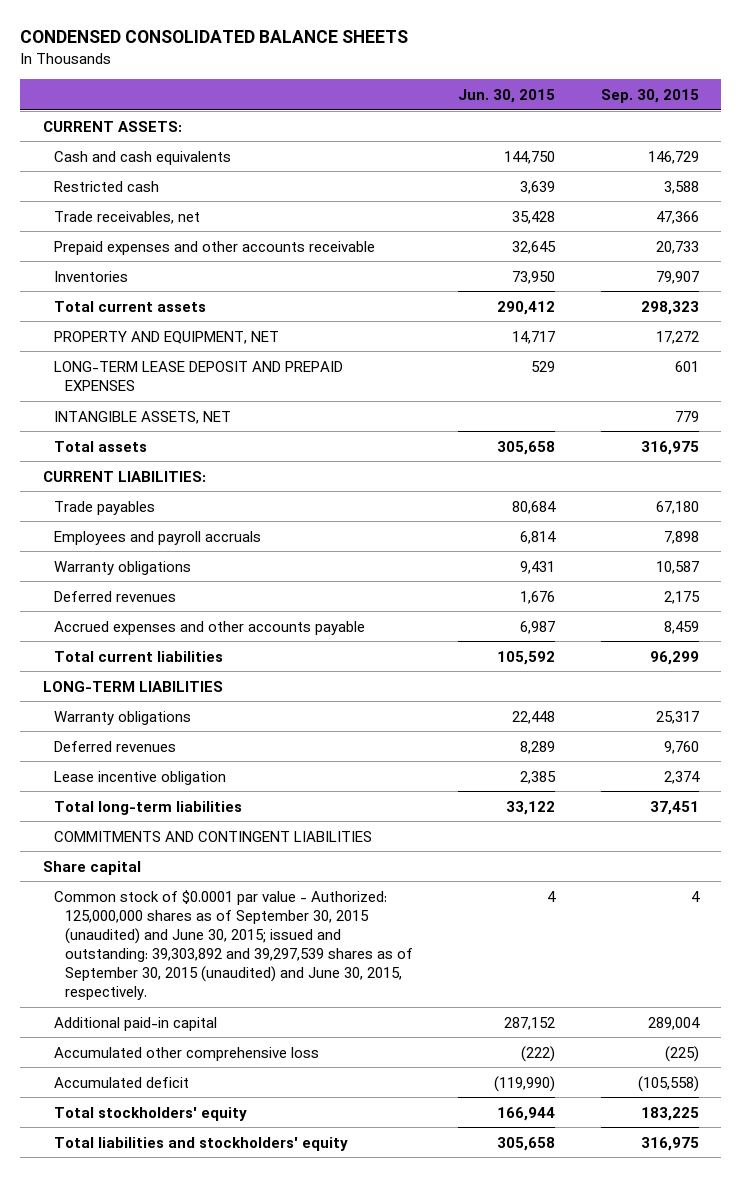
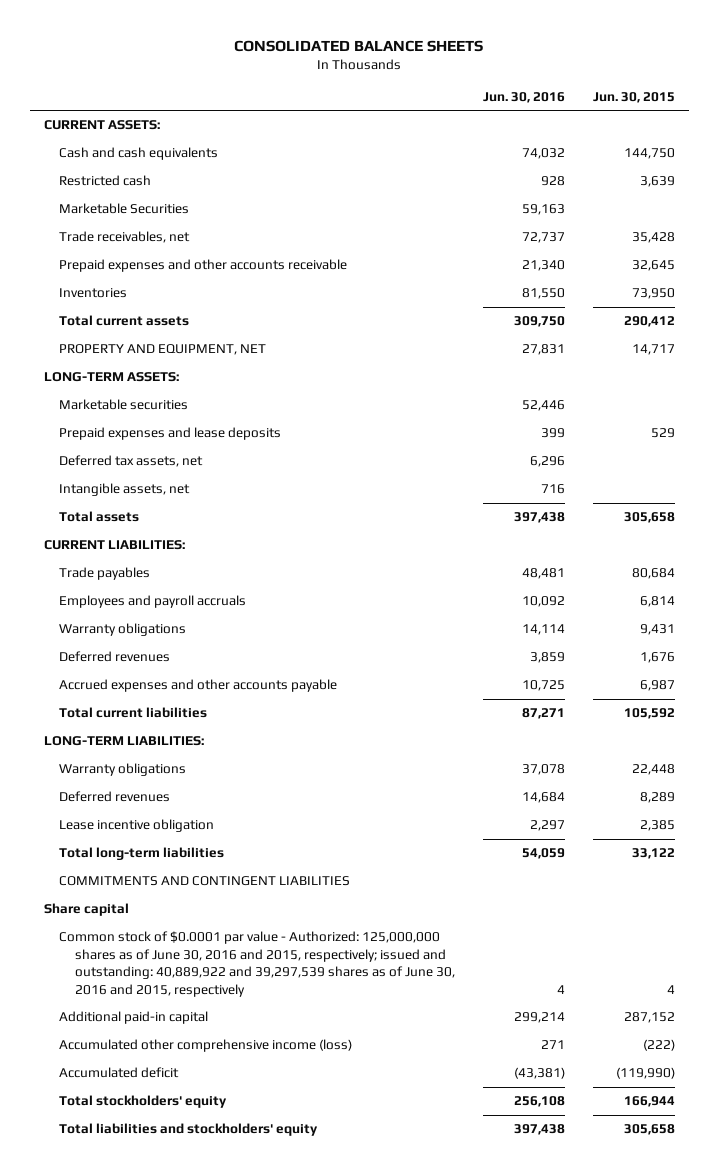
[19,30,408,44] CONDENSED CONSOLIDATED BALANCE SHEETS -> [234,39,484,52] CONSOLIDATED BALANCE SHEETS
[600,88,699,103] Sep. 30, 2015 -> none
none -> [483,91,566,103] Jun. 30, 2016
none -> [59,203,190,215] Marketable Securities
none -> [43,372,179,383] LONG-TERM ASSETS:
none -> [59,399,189,411] Marketable securities
[53,360,343,391] LONG-TERM LEASE DEPOSIT AND PREPAID EXPENSES -> [59,427,282,441] Prepaid expenses and lease deposits
none -> [59,455,204,468] Deferred tax assets, net
[53,410,231,424] INTANGIBLE ASSETS, NET -> [59,483,191,497] Intangible assets, net
[42,680,223,692] LONG-TERM LIABILITIES -> [43,736,204,747] LONG-TERM LIABILITIES:
[53,889,413,1001] Common stock of $0.0001 par value - Authorized: 125,000,000 shares as of September 30, 2015 (unaudited) and June 30, 2015; issued and outstanding: 39,303,892 and 39,297,539 shares as of September 30, 2015 (unaudited) and June 30, 2015, respectively. -> [59,931,456,997] Common stock of $0.0001 par value - Authorized: 125,000,000 shares as of June 30, 2016 and 2015, respectively; issued and outstanding: 40,889,922 and 39,297,539 shares as of June 30, 2016 and 2015, respectively
[53,1046,319,1061] Accumulated other comprehensive loss -> [59,1039,353,1053] Accumulated other comprehensive income (loss)

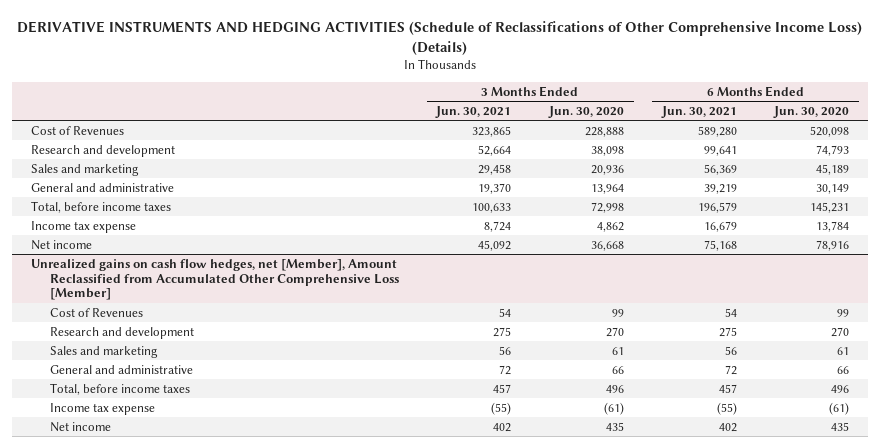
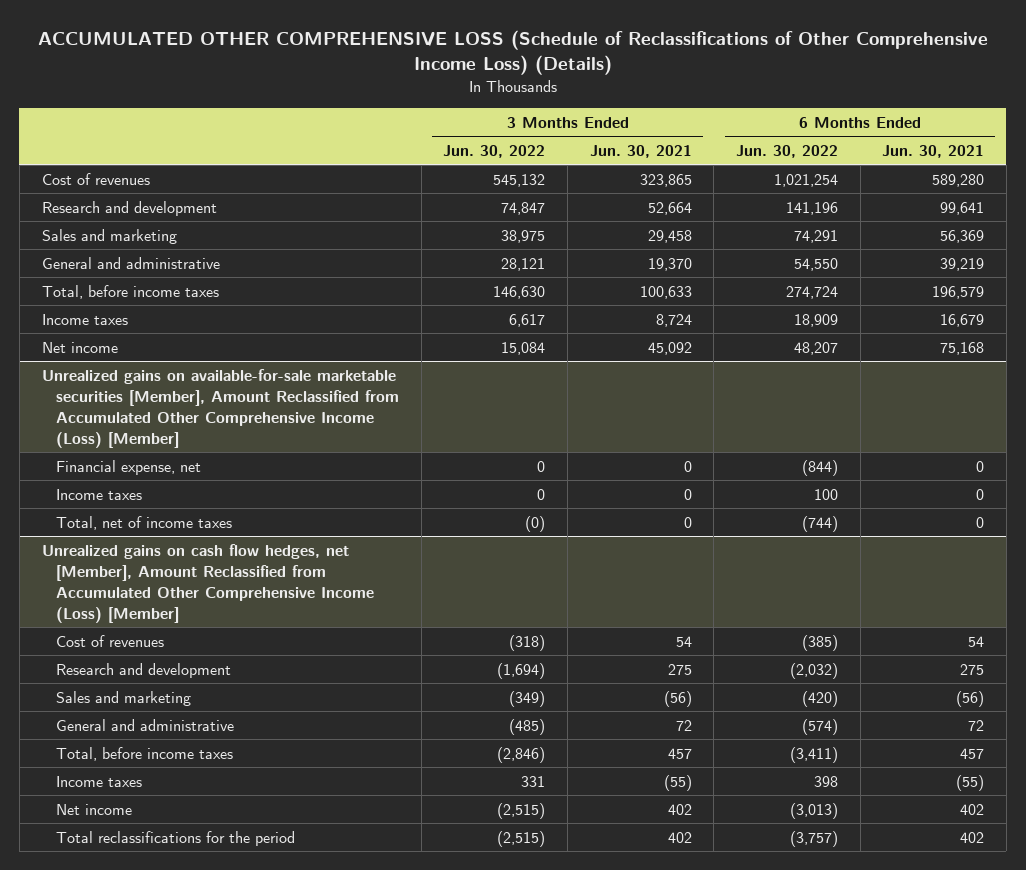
[17,20,863,55] DERIVATIVE INSTRUMENTS AND HEDGING ACTIVITIES (Schedule of Reclassifications of Other Comprehensive Income Loss) (Details) -> [37,29,988,75] ACCUMULATED OTHER COMPREHENSIVE LOSS (Schedule of Reclassifications of Other Comprehensive Income Loss) (Details)
[548,105,625,118] Jun. 30, 2020 -> none
[773,105,850,118] Jun. 30, 2020 -> none
none -> [443,144,546,158] Jun. 30, 2022
none -> [735,144,838,158] Jun. 30, 2022
[30,125,124,135] Cost of Revenues -> [41,172,150,185] Cost of revenues
[30,220,136,233] Income tax expense -> [41,313,128,325] Income taxes
none -> [41,368,400,449] Unrealized gains on available-for-sale marketable securities [Member], Amount Reclassified from Accumulated Other Comprehensive Income (Loss) [Member]
none -> [56,459,202,475] Financial expense, net
none -> [56,488,143,500] Income taxes
none -> [56,515,233,530] Total, net of income taxes
[30,258,399,301] Unrealized gains on cash flow hedges, net [Member], Amount Reclassified from Accumulated Other Comprehensive Loss [Member] -> [41,543,375,624] Unrealized gains on cash flow hedges, net [Member], Amount Reclassified from Accumulated Other Comprehensive Income (Loss) [Member]
[49,307,143,317] Cost of Revenues -> [56,634,165,647] Cost of revenues
[499,345,512,355] 56 -> [663,690,692,707] (56)
[724,345,737,355] 56 -> [956,690,985,707] (56)
[49,402,155,415] Income tax expense -> [56,775,143,787] Income taxes
none -> [56,830,296,846] Total reclassifications for the period

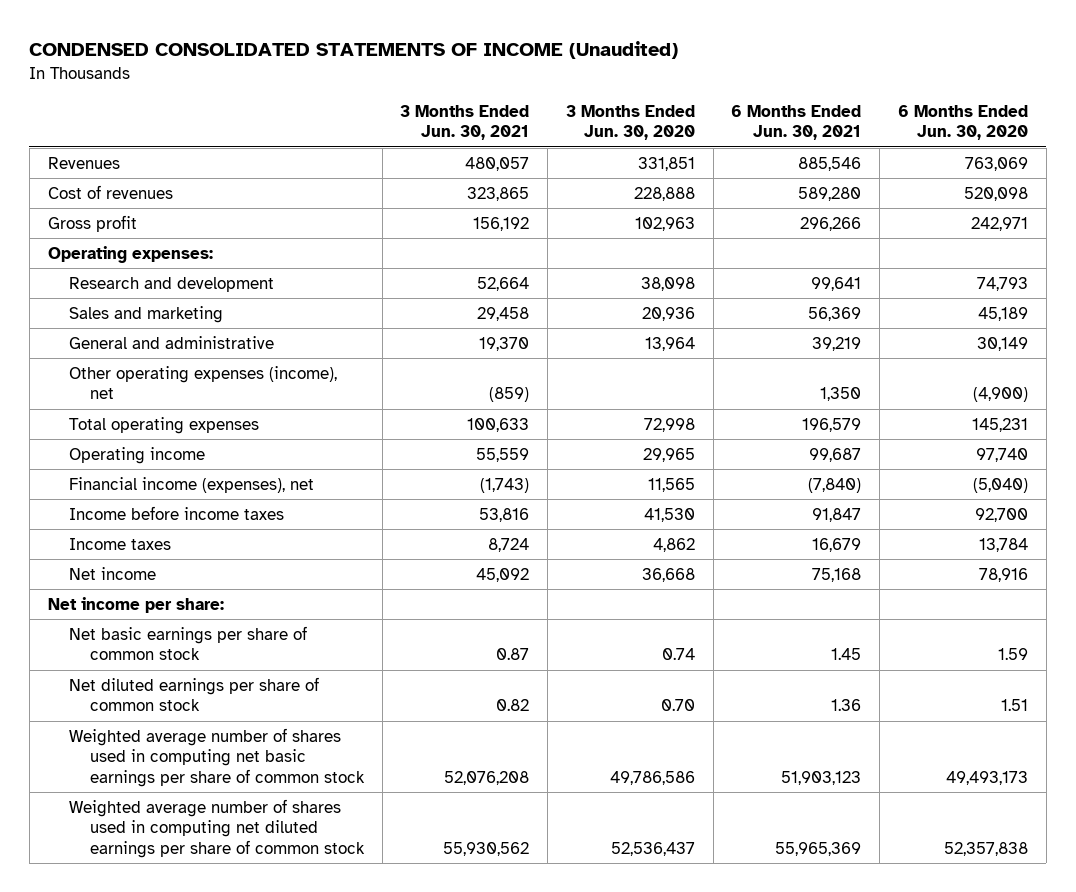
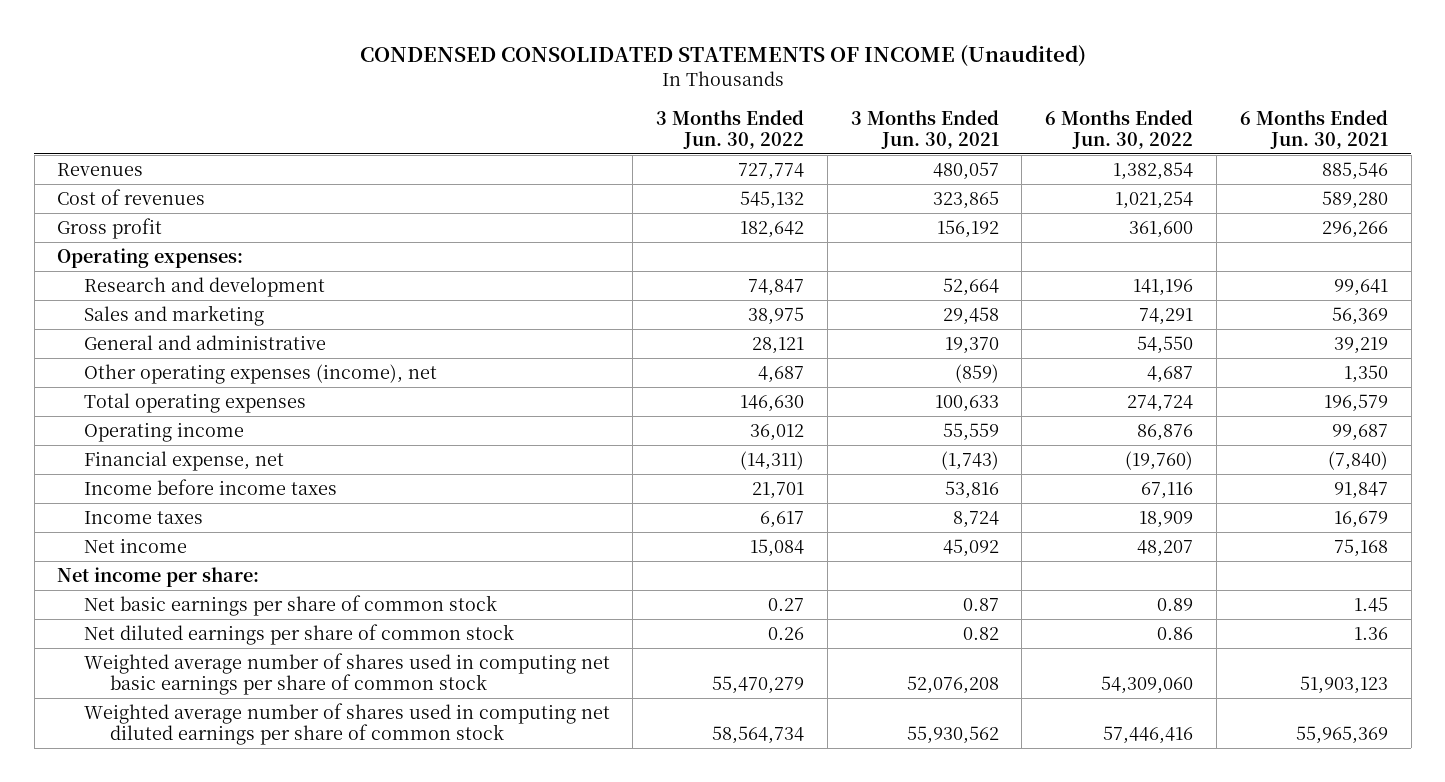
[565,104,695,141] 3 Months Ended Jun. 30, 2020 -> none
[897,104,1028,141] 6 Months Ended Jun. 30, 2020 -> none
none -> [656,109,805,150] 3 Months Ended Jun. 30, 2022
none -> [1045,109,1194,150] 6 Months Ended Jun. 30, 2022
[68,476,314,493] Financial income (expenses), net -> [83,450,284,471] Financial expense, net

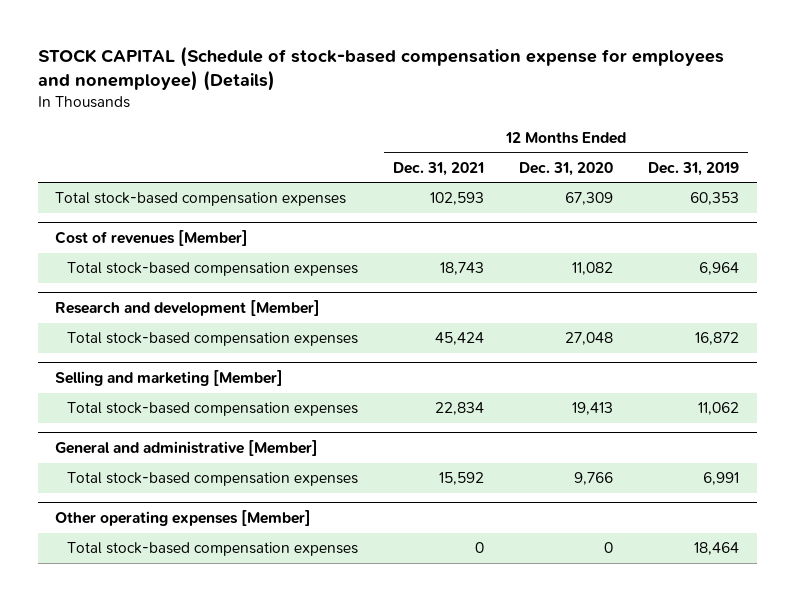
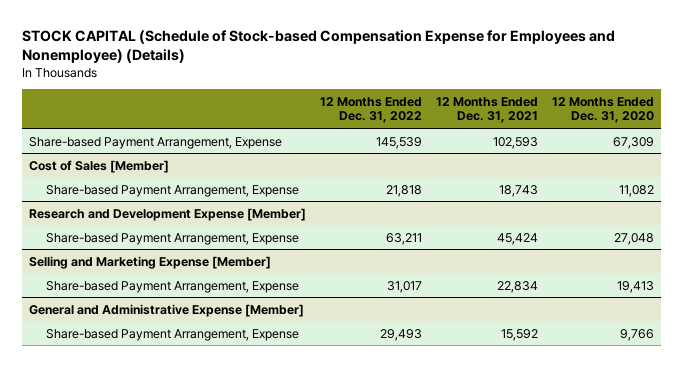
[37,45,724,92] STOCK CAPITAL (Schedule of stock-based compensation expense for employees and nonemployee) (Details) -> [21,29,615,64] STOCK CAPITAL (Schedule of Stock-based Compensation Expense for Employees and Nonemployee) (Details)
[648,161,740,176] Dec. 31, 2019 -> none
none -> [319,96,422,124] 12 Months Ended Dec. 31, 2022
[55,510,312,527] Other operating expenses [Member] -> none
[66,542,358,557] Total stock-based compensation expenses -> none
[55,192,347,207] Total stock-based compensation expenses -> [28,136,282,149] Share-based Payment Arrangement, Expense
[55,230,249,247] Cost of revenues [Member] -> [28,159,169,173] Cost of Sales [Member]
[66,262,358,277] Total stock-based compensation expenses -> [46,184,300,197] Share-based Payment Arrangement, Expense
[55,300,321,317] Research and development [Member] -> [28,207,306,221] Research and Development Expense [Member]
[66,332,358,347] Total stock-based compensation expenses -> [46,232,300,245] Share-based Payment Arrangement, Expense
[55,370,284,387] Selling and marketing [Member] -> [28,255,271,269] Selling and Marketing Expense [Member]
[66,402,358,417] Total stock-based compensation expenses -> [46,280,300,293] Share-based Payment Arrangement, Expense
[55,440,319,457] General and administrative [Member] -> [28,303,304,317] General and Administrative Expense [Member]
[66,472,358,487] Total stock-based compensation expenses -> [46,328,300,341] Share-based Payment Arrangement, Expense

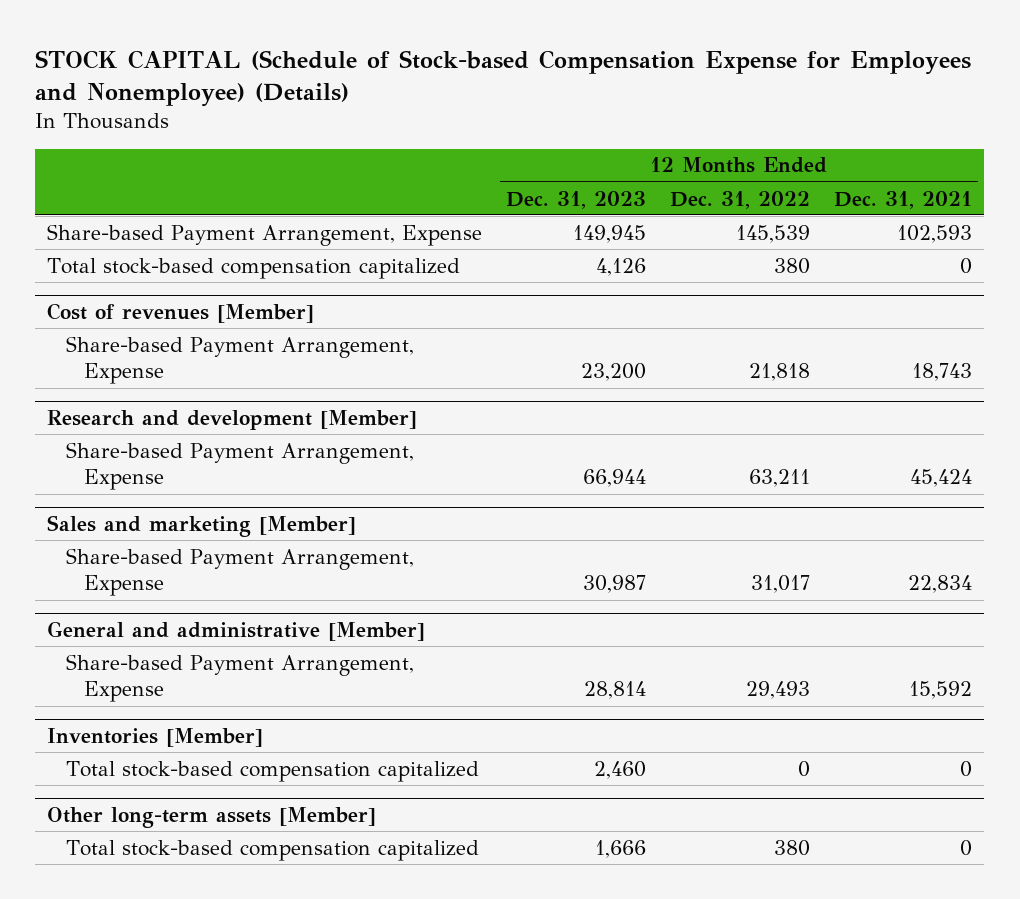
[552,96,655,124] 12 Months Ended Dec. 31, 2020 -> none
none -> [506,190,647,209] Dec. 31, 2023
none -> [47,257,461,279] Total stock-based compensation capitalized
[28,159,169,173] Cost of Sales [Member] -> [47,302,315,323] Cost of revenues [Member]
[28,207,306,221] Research and Development Expense [Member] -> [47,409,418,430] Research and development [Member]
[28,255,271,269] Selling and Marketing Expense [Member] -> [47,514,357,537] Sales and marketing [Member]
[28,303,304,317] General and Administrative Expense [Member] -> [47,620,426,641] General and administrative [Member]
none -> [47,727,264,747] Inventories [Member]
none -> [65,760,479,782] Total stock-based compensation capitalized
none -> [47,806,377,828] Other long-term assets [Member]
none -> [65,839,479,861] Total stock-based compensation capitalized

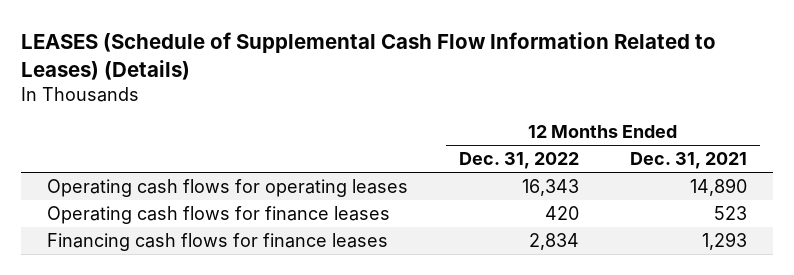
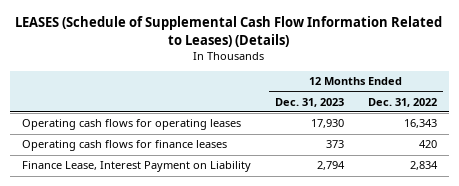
[630,152,748,170] Dec. 31, 2021 -> none
none -> [274,97,344,107] Dec. 31, 2023
[46,232,388,251] Financing cash flows for finance leases -> [22,161,252,173] Finance Lease, Interest Payment on Liability

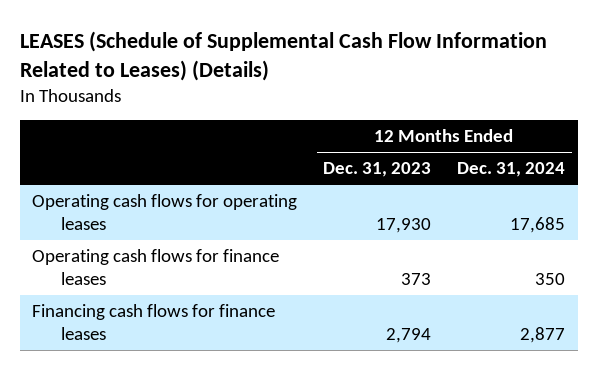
[367,97,437,107] Dec. 31, 2022 -> none
none -> [457,162,566,178] Dec. 31, 2024
[22,161,252,173] Finance Lease, Interest Payment on Liability -> [32,303,276,340] Financing cash flows for finance leases

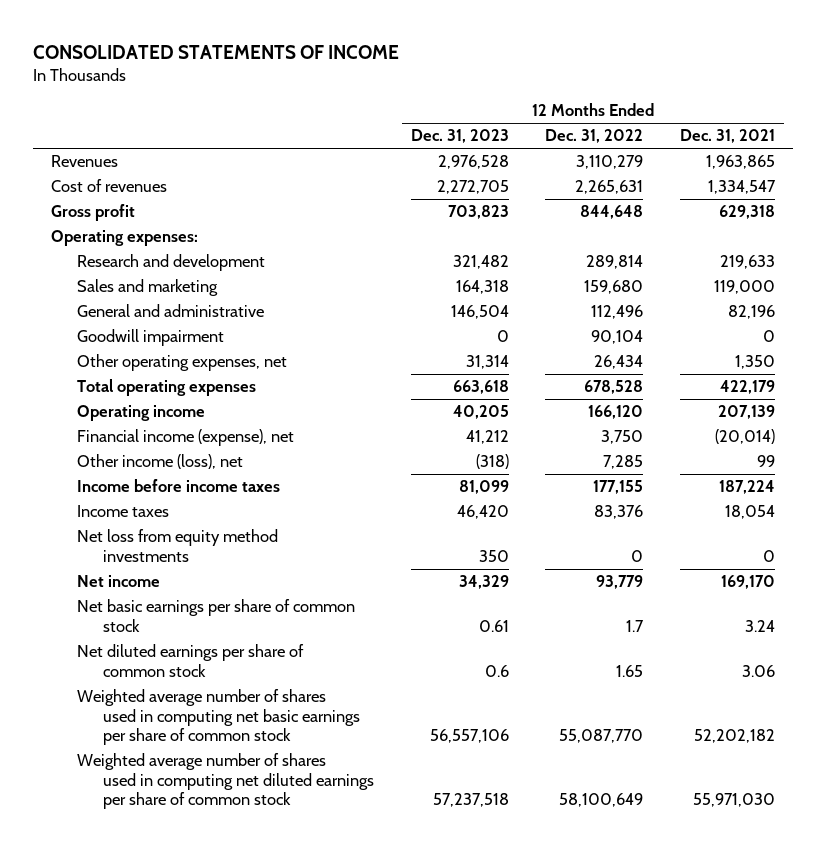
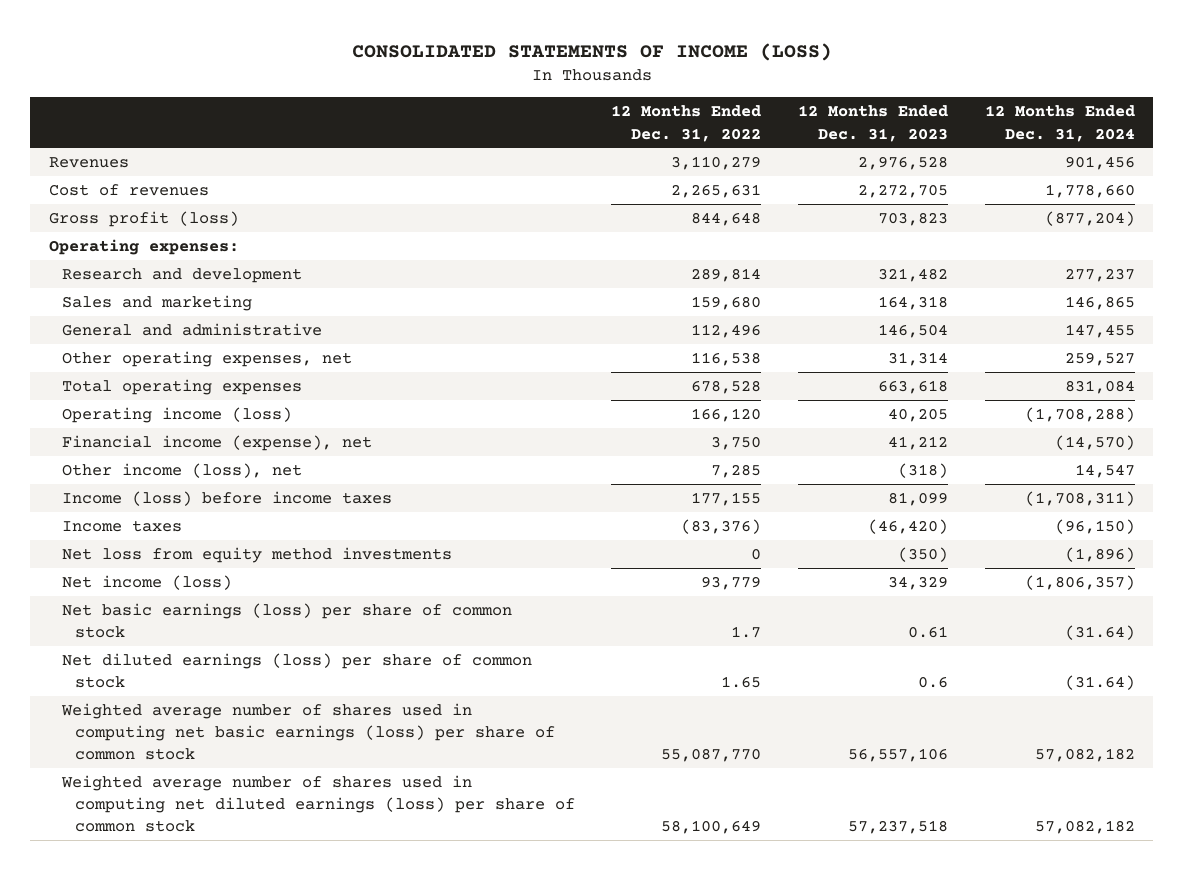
[33,44,400,59] CONSOLIDATED STATEMENTS OF INCOME -> [351,42,832,61] CONSOLIDATED STATEMENTS OF INCOME (LOSS)
[679,129,775,144] Dec. 31, 2021 -> none
none -> [985,105,1136,142] 12 Months Ended Dec. 31, 2024
[51,204,136,222] Gross profit -> [48,210,239,227] Gross profit (loss)
[77,329,225,347] Goodwill impairment -> none
[594,355,644,370] 26,434 -> [691,351,762,366] 116,538
[77,405,206,422] Operating income -> [61,406,292,423] Operating income (loss)
[77,479,281,493] Income before income taxes -> [61,490,392,506] Income (loss) before income taxes
[456,505,509,520] 46,420 -> [868,518,949,534] (46,420)
[594,505,644,520] 83,376 -> [681,518,762,534] (83,376)
[478,549,509,562] 350 -> [898,546,949,562] (350)
[77,575,161,588] Net income -> [61,574,232,590] Net income (loss)
[77,599,356,632] Net basic earnings per share of common stock -> [61,602,512,639] Net basic earnings (loss) per share of common stock
[77,644,305,677] Net diluted earnings per share of common stock -> [61,652,532,689] Net diluted earnings (loss) per share of common stock
[77,689,361,746] Weighted average number of shares used in computing net basic earnings per share of common stock -> [60,702,555,761] Weighted average number of shares used in computing net basic earnings (loss) per share of common stock
[77,753,375,810] Weighted average number of shares used in computing net diluted earnings per share of common stock -> [60,774,575,833] Weighted average number of shares used in computing net diluted earnings (loss) per share of common stock

